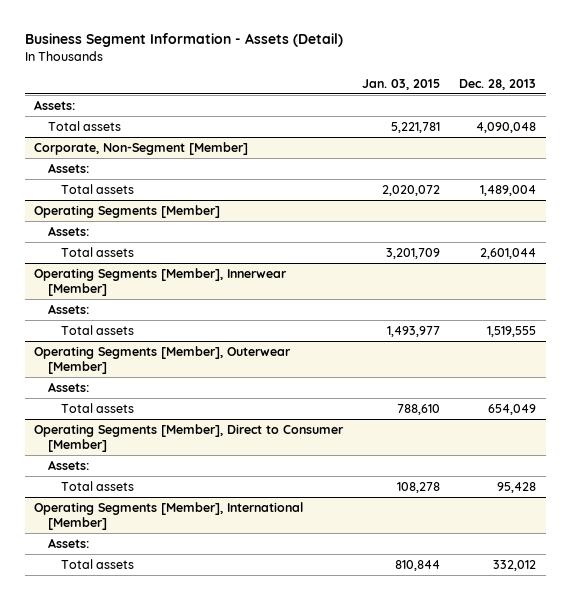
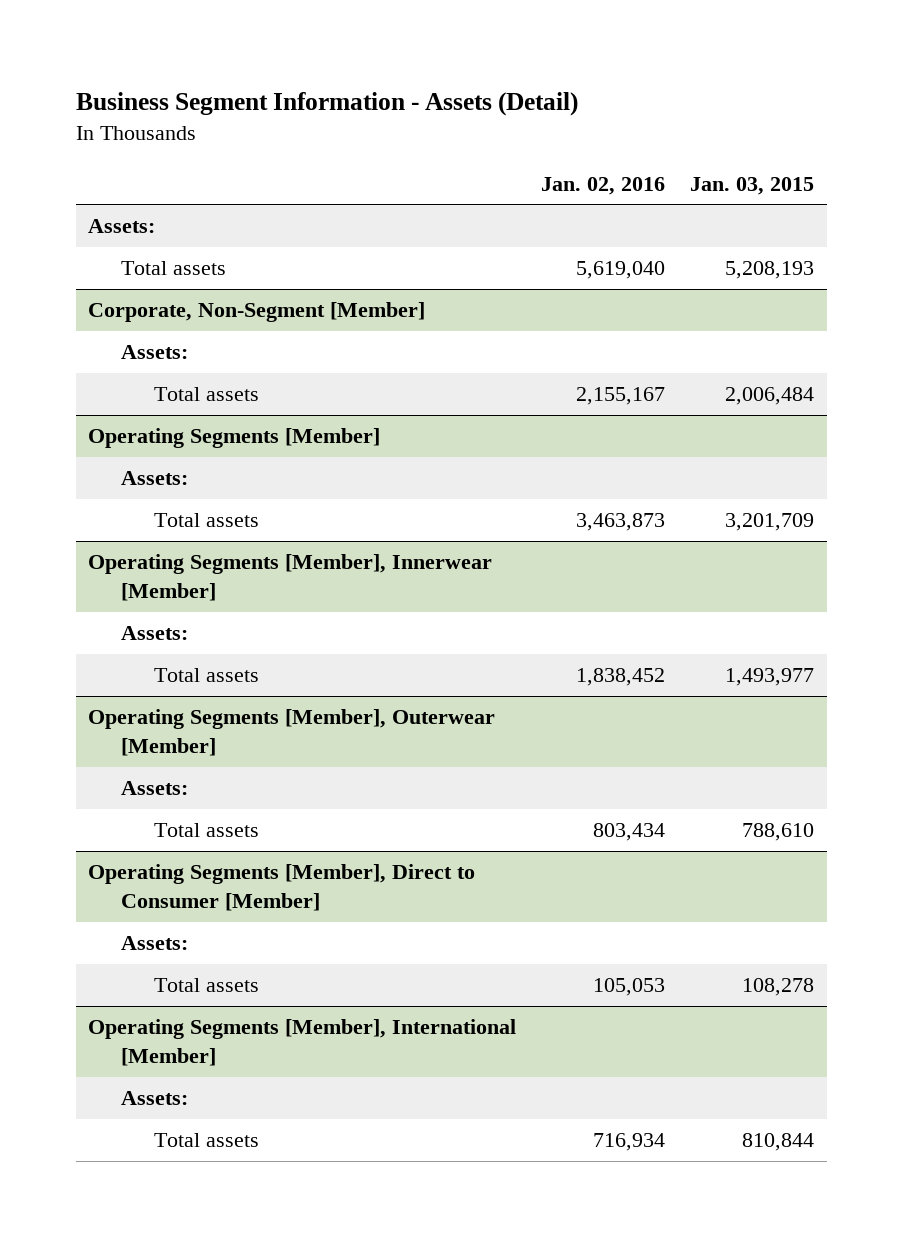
[459,78,537,90] Dec. 28, 2013 -> none
none -> [541,176,666,195] Jan. 02, 2016
[391,121,441,133] 5,221,781 -> [725,261,815,280] 5,208,193
[382,184,441,196] 2,020,072 -> [725,387,815,406] 2,006,484

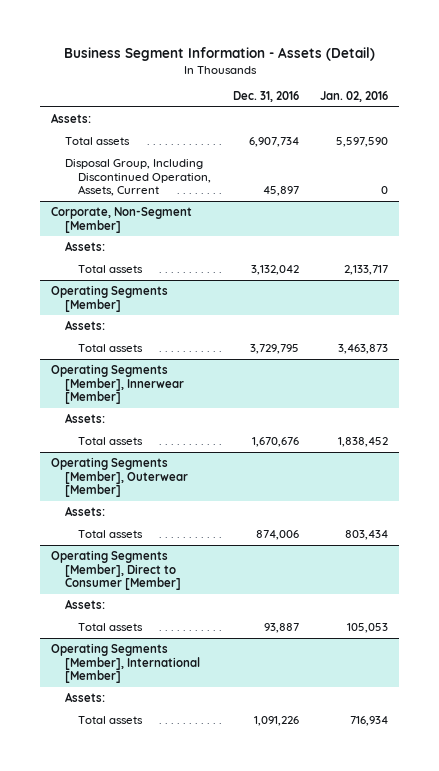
[690,176,815,195] Jan. 03, 2015 -> none
none -> [232,90,299,102] Dec. 31, 2016
[576,261,666,280] 5,619,040 -> [336,136,389,147] 5,597,590
none -> [64,158,212,197] Disposal Group, Including Discontinued Operation, Assets, Current
[576,387,666,406] 2,155,167 -> [344,264,389,275] 2,133,717

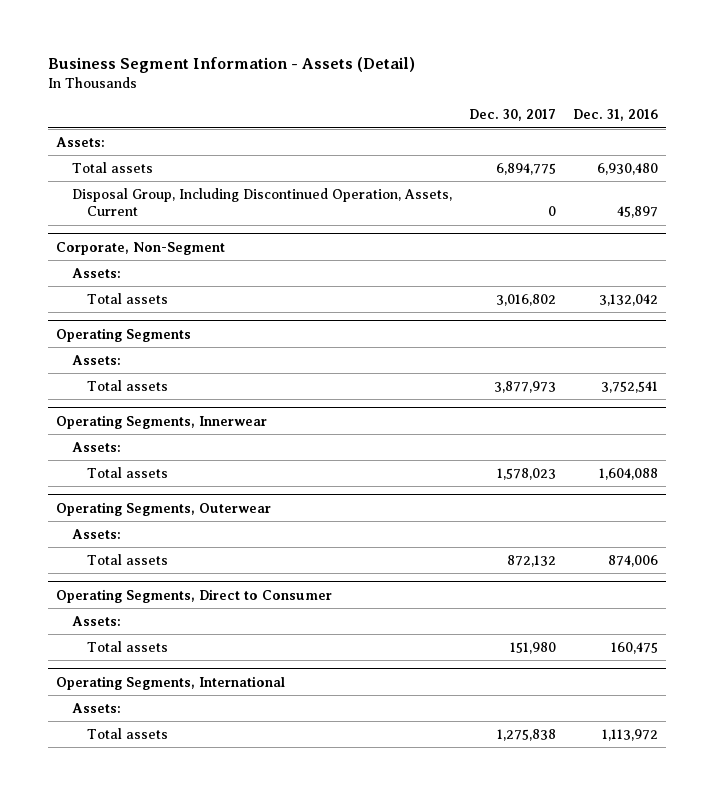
[320,90,389,102] Jan. 02, 2016 -> none
none -> [468,109,556,122] Dec. 30, 2017
[248,136,299,147] 6,907,734 -> [596,162,658,175] 6,930,480
[50,206,192,233] Corporate, Non-Segment [Member] -> [56,241,226,255] Corporate, Non-Segment
[50,284,168,312] Operating Segments [Member] -> [56,327,192,342] Operating Segments
[249,343,299,354] 3,729,795 -> [600,380,658,393] 3,752,541
[50,363,184,405] Operating Segments [Member], Innerwear [Member] -> [56,414,268,429] Operating Segments, Innerwear
[251,436,299,447] 1,670,676 -> [598,467,658,480] 1,604,088
[50,456,188,498] Operating Segments [Member], Outerwear [Member] -> [56,501,272,516] Operating Segments, Outerwear
[50,549,181,591] Operating Segments [Member], Direct to Consumer [Member] -> [56,588,333,603] Operating Segments, Direct to Consumer
[263,622,299,633] 93,887 -> [610,641,658,654] 160,475
[50,642,200,684] Operating Segments [Member], International [Member] -> [56,675,286,690] Operating Segments, International
[253,715,299,726] 1,091,226 -> [601,728,658,741] 1,113,972

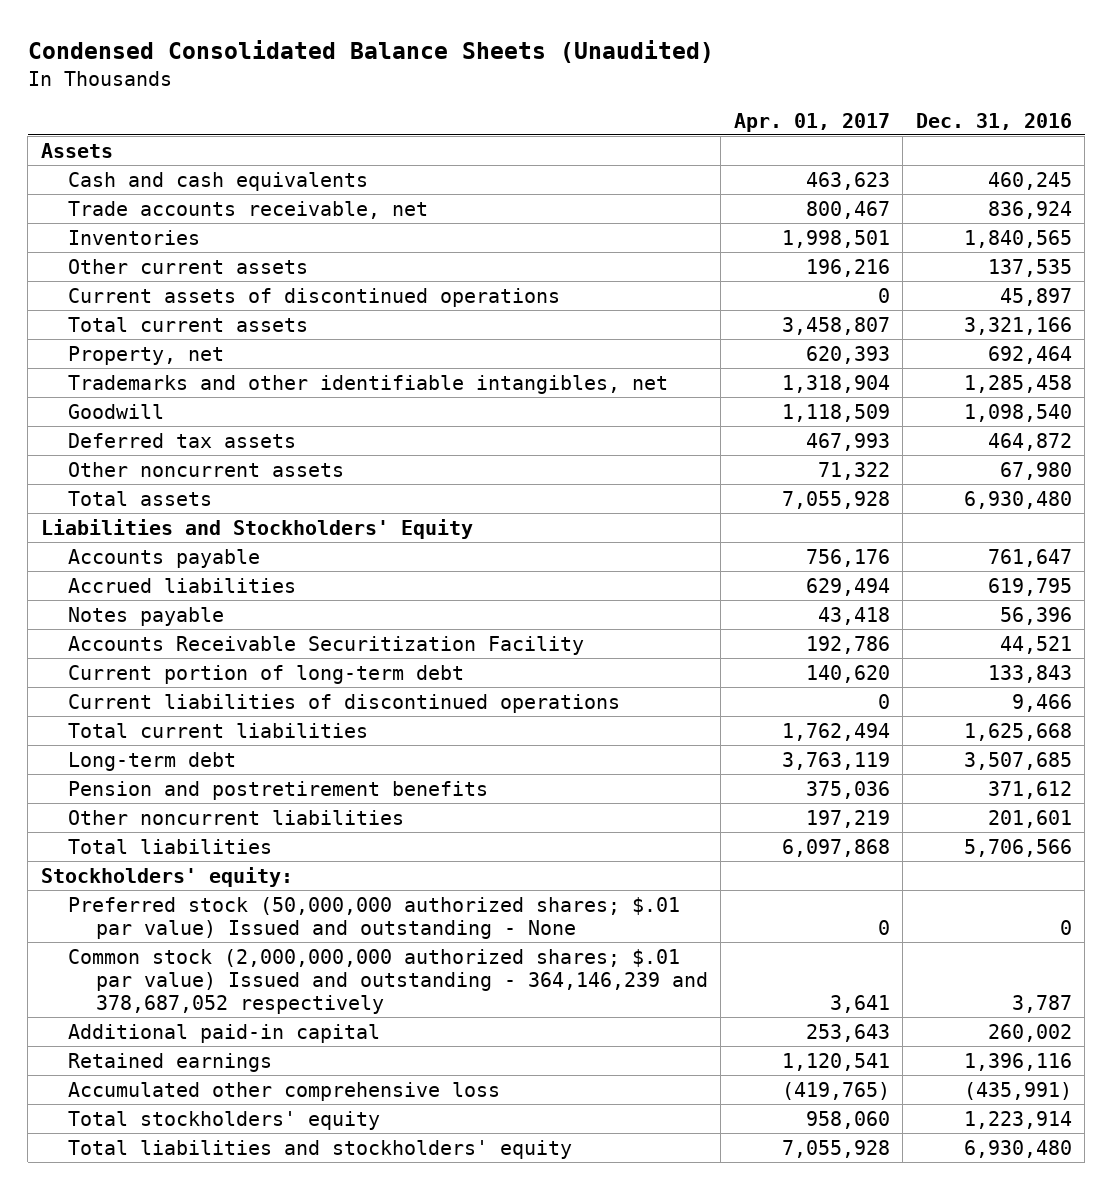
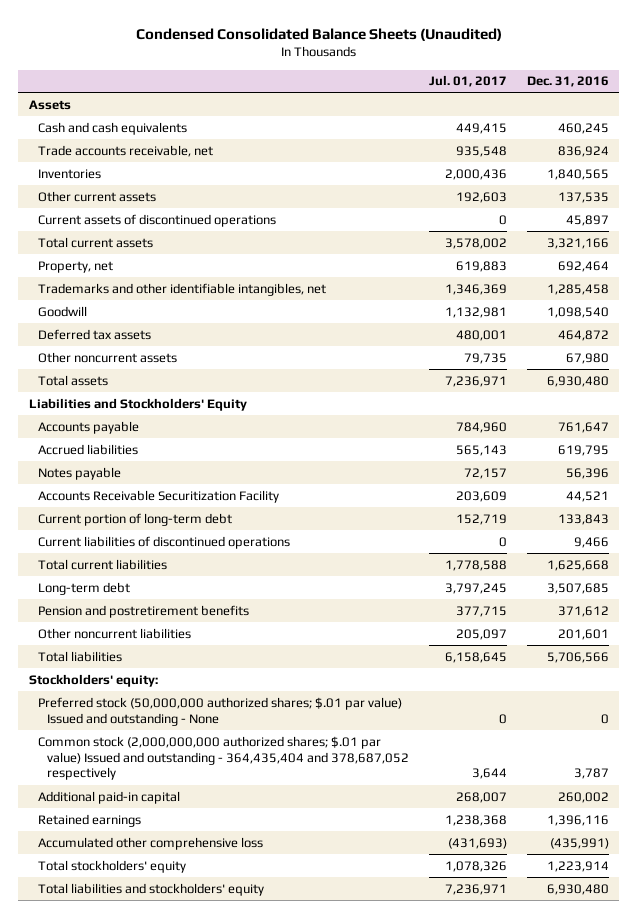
[733,112,890,132] Apr. 01, 2017 -> none
none -> [428,75,507,88] Jul. 01, 2017
[68,948,708,1015] Common stock (2,000,000,000 authorized shares; $.01 par value) Issued and outstanding - 364,146,239 and 378,687,052 respectively -> [37,735,409,781] Common stock (2,000,000,000 authorized shares; $.01 par value) Issued and outstanding - 364,435,404 and 378,687,052 respectively

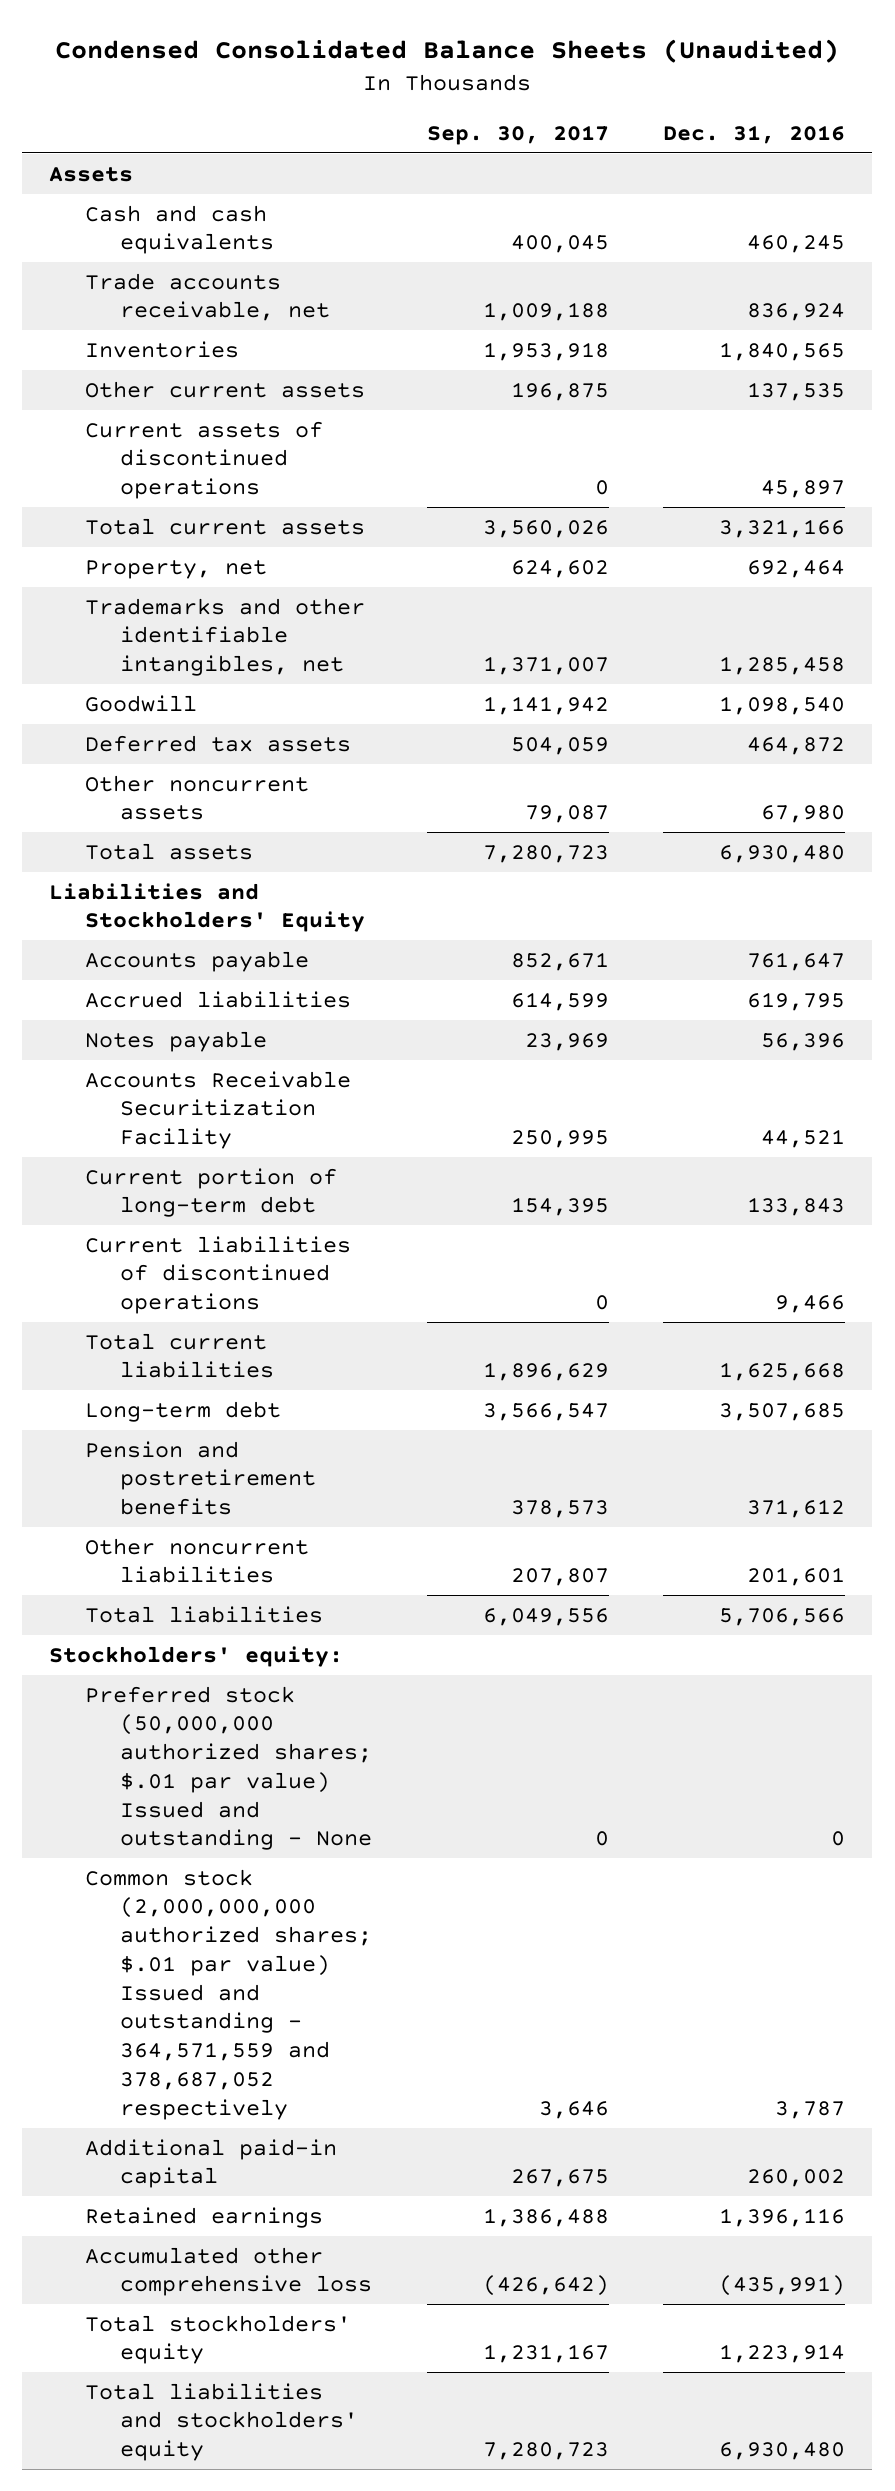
[428,75,507,88] Jul. 01, 2017 -> none
none -> [426,124,609,145] Sep. 30, 2017
[37,735,409,781] Common stock (2,000,000,000 authorized shares; $.01 par value) Issued and outstanding - 364,435,404 and 378,687,052 respectively -> [84,1868,373,2120] Common stock (2,000,000,000 authorized shares; $.01 par value) Issued and outstanding - 364,571,559 and 378,687,052 respectively

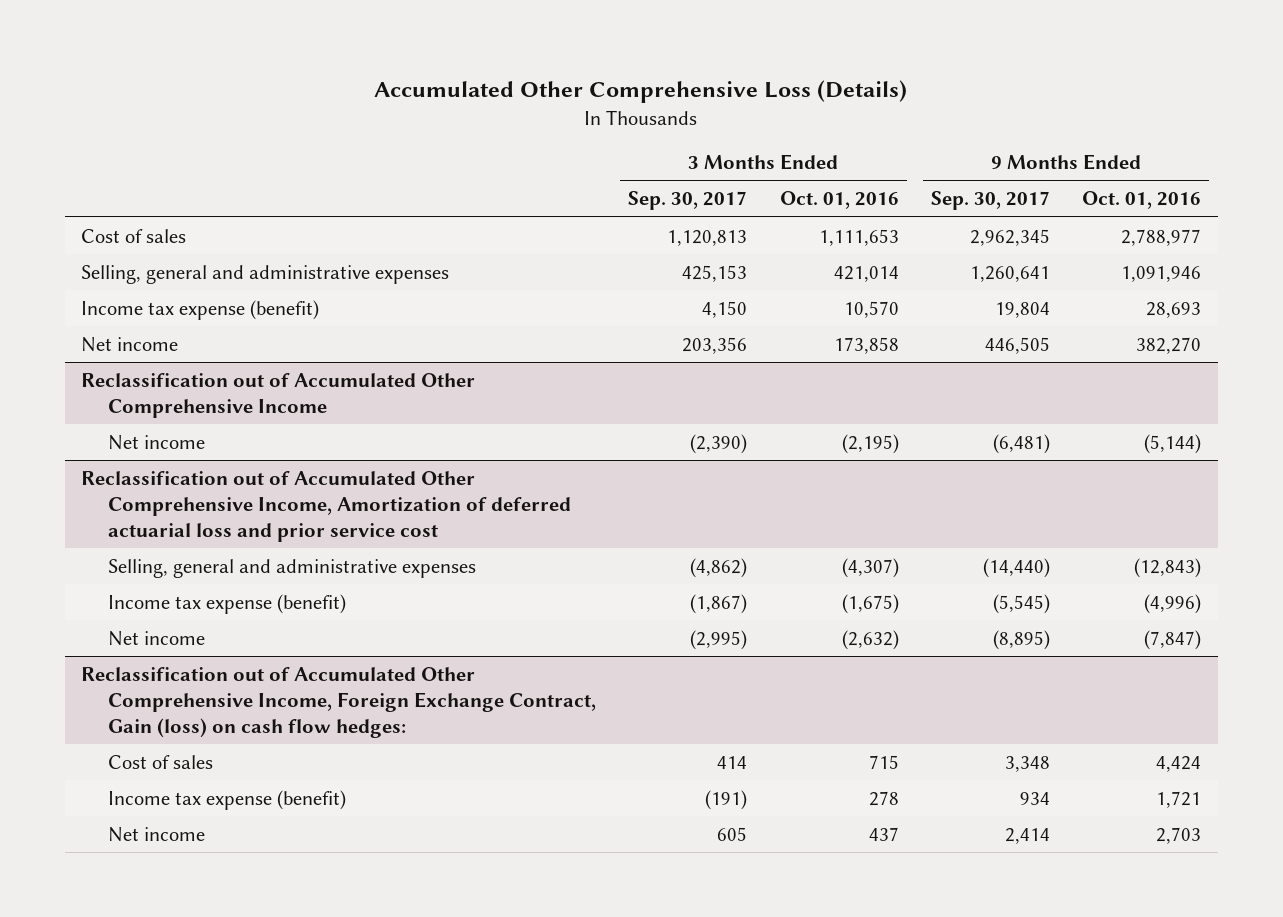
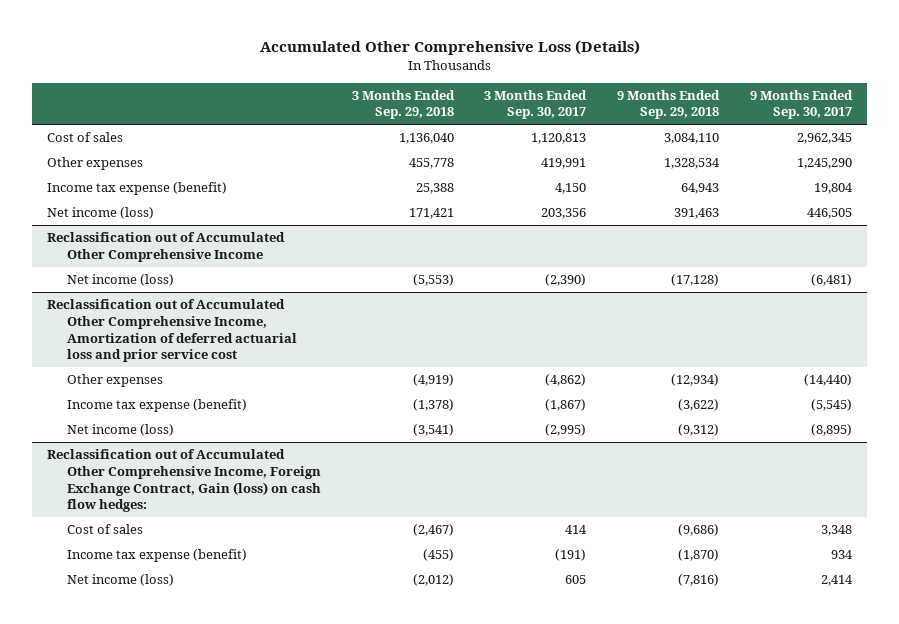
[779,191,899,210] Oct. 01, 2016 -> none
[1082,191,1202,210] Oct. 01, 2016 -> none
none -> [351,89,455,120] 3 Months Ended Sep. 29, 2018
none -> [617,89,721,120] 9 Months Ended Sep. 29, 2018
[81,264,450,284] Selling, general and administrative expenses -> none
none -> [47,157,144,171] Other expenses
[81,336,179,352] Net income -> [47,207,155,220] Net income (loss)
[107,434,205,450] Net income -> [67,274,175,287] Net income (loss)
[107,558,476,578] Selling, general and administrative expenses -> [67,374,164,388] Other expenses
[107,630,205,646] Net income -> [67,424,175,437] Net income (loss)
[107,826,205,842] Net income -> [67,574,175,587] Net income (loss)

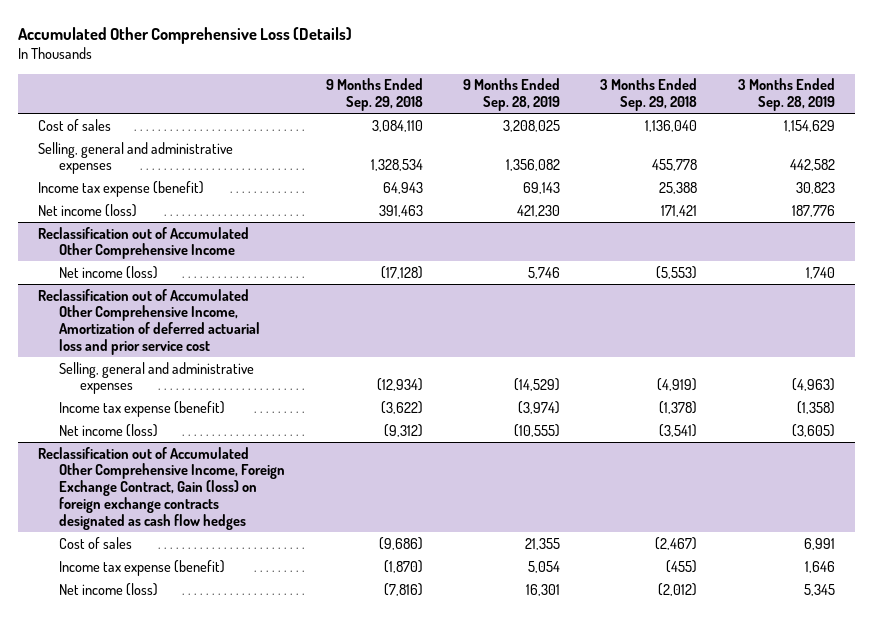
[484,89,588,120] 3 Months Ended Sep. 30, 2017 -> none
[749,89,853,120] 9 Months Ended Sep. 30, 2017 -> none
none -> [462,78,560,112] 9 Months Ended Sep. 28, 2019
none -> [737,78,835,112] 3 Months Ended Sep. 28, 2019
[47,157,144,171] Other expenses -> [37,141,233,175] Selling, general and administrative expenses
[67,374,164,388] Other expenses -> [59,361,255,395] Selling, general and administrative expenses
[47,449,322,513] Reclassification out of Accumulated Other Comprehensive Income, Foreign Exchange Contract, Gain (loss) on cash flow hedges: -> [37,446,286,531] Reclassification out of Accumulated Other Comprehensive Income, Foreign Exchange Contract, Gain (loss) on foreign exchange contracts designated as cash flow hedges

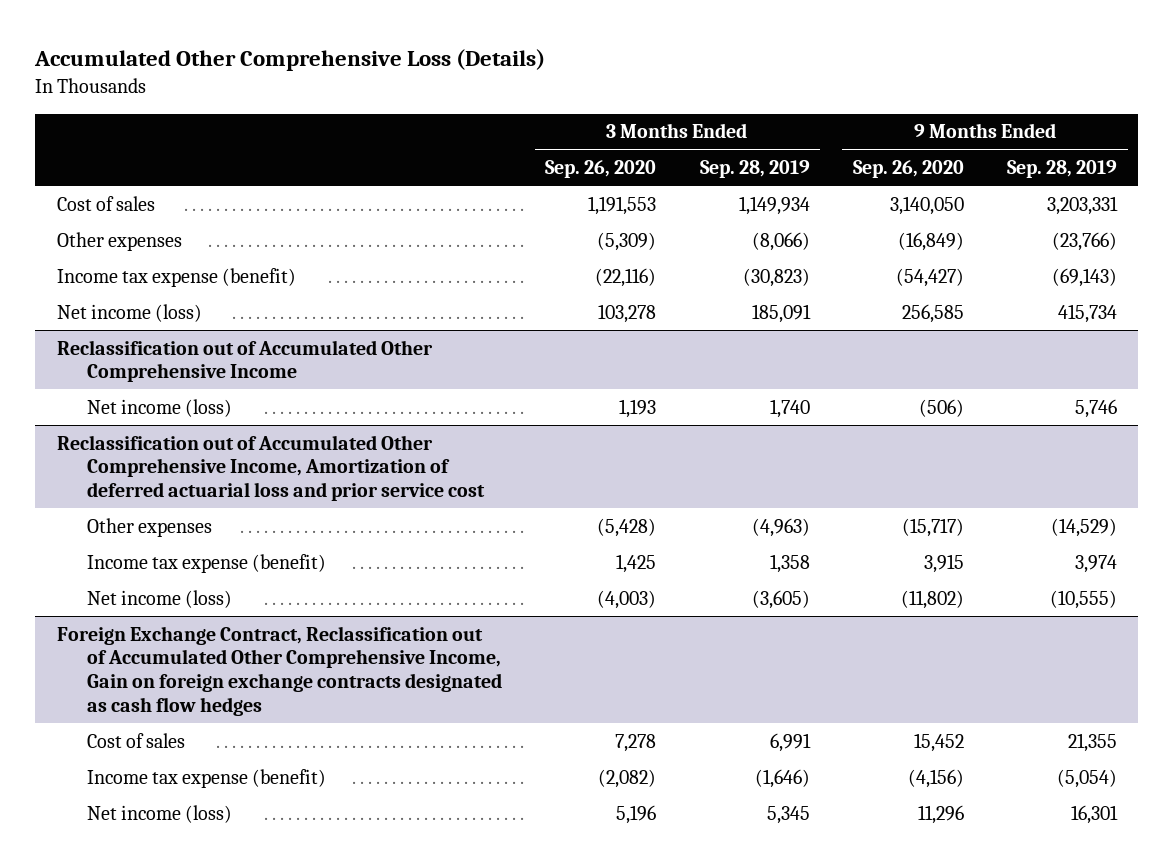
[325,78,423,112] 9 Months Ended Sep. 29, 2018 -> none
[600,78,698,112] 3 Months Ended Sep. 29, 2018 -> none
none -> [545,160,657,179] Sep. 26, 2020
none -> [852,160,964,179] Sep. 26, 2020
[37,141,233,175] Selling, general and administrative expenses -> none
[502,119,560,132] 3,208,025 -> [1046,195,1118,215] 3,203,331
[783,119,835,132] 1,154,629 -> [738,195,810,215] 1,149,934
none -> [56,231,182,251] Other expenses
[522,181,560,194] 69,143 -> [1051,267,1117,287] (69,143)
[795,181,835,194] 30,823 -> [742,267,810,287] (30,823)
[516,204,560,217] 421,230 -> [1057,303,1117,323] 415,734
[791,204,835,217] 187,776 -> [751,303,811,323] 185,091
[59,361,255,395] Selling, general and administrative expenses -> [87,517,213,537] Other expenses
[517,400,560,414] (3,974) -> [1074,554,1117,573] 3,974
[796,400,835,414] (1,358) -> [769,553,810,573] 1,358
[37,446,286,531] Reclassification out of Accumulated Other Comprehensive Income, Foreign Exchange Contract, Gain (loss) on foreign exchange contracts designated as cash flow hedges -> [56,625,503,716] Foreign Exchange Contract, Reclassification out of Accumulated Other Comprehensive Income, Gain on foreign exchange contracts designated as cash flow hedges
[527,560,560,573] 5,054 -> [1056,768,1117,788] (5,054)
[804,560,835,573] 1,646 -> [754,768,810,788] (1,646)

